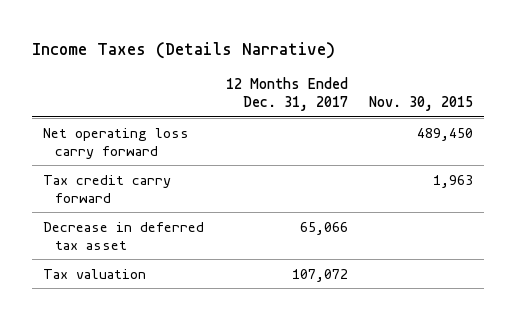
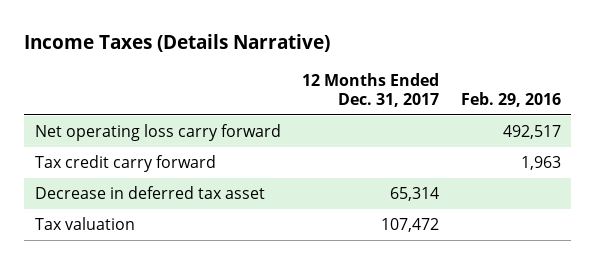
[369,96,474,112] Nov. 30, 2015 -> none
none -> [460,92,561,108] Feb. 29, 2016
[299,221,348,235] 65,066 -> [390,186,440,201] 65,314
[291,268,348,282] 107,072 -> [381,217,440,232] 107,472

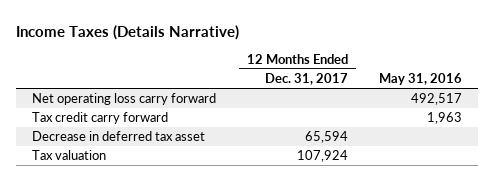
[460,92,561,108] Feb. 29, 2016 -> none
none -> [379,73,463,86] May 31, 2016
[390,186,440,201] 65,314 -> [305,131,349,144] 65,594
[381,217,440,232] 107,472 -> [297,150,349,163] 107,924

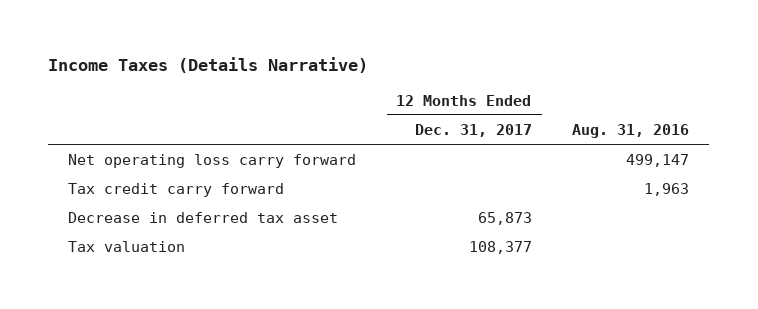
[379,73,463,86] May 31, 2016 -> none
none -> [572,124,690,139] Aug. 31, 2016
[305,131,349,144] 65,594 -> [477,212,532,226] 65,873
[297,150,349,163] 107,924 -> [468,241,532,255] 108,377

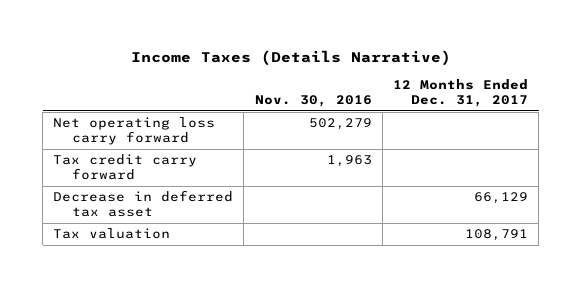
[572,124,690,139] Aug. 31, 2016 -> none
none -> [254,95,372,108] Nov. 30, 2016
[477,212,532,226] 65,873 -> [473,192,528,205] 66,129
[468,241,532,255] 108,377 -> [464,229,528,242] 108,791

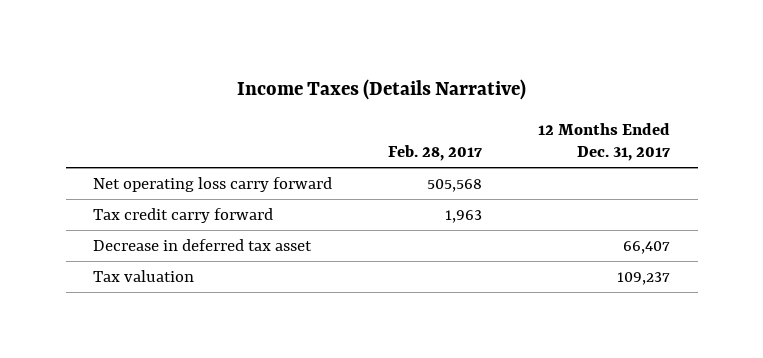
[254,95,372,108] Nov. 30, 2016 -> none
none -> [388,145,483,162] Feb. 28, 2017
[473,192,528,205] 66,129 -> [622,240,670,254] 66,407
[464,229,528,242] 108,791 -> [616,271,670,285] 109,237

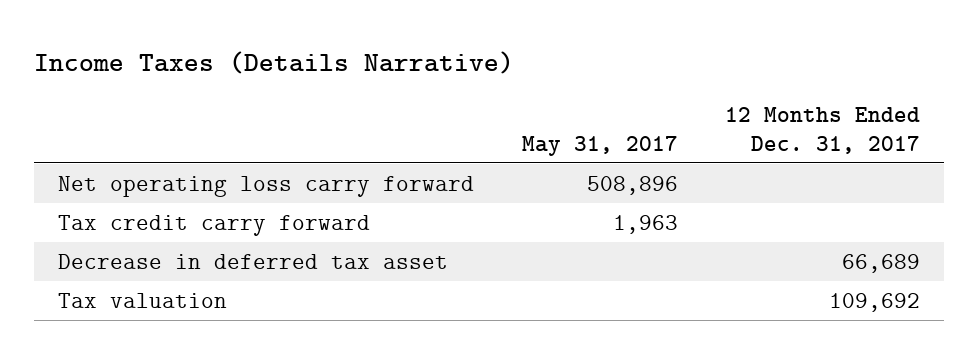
[388,145,483,162] Feb. 28, 2017 -> none
none -> [521,135,678,156] May 31, 2017
[622,240,670,254] 66,407 -> [842,253,921,273] 66,689
[616,271,670,285] 109,237 -> [829,292,921,312] 109,692

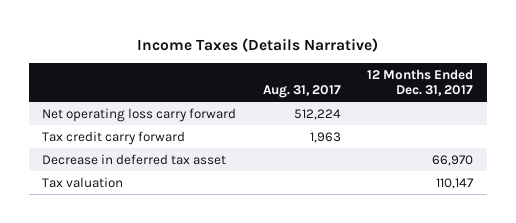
[521,135,678,156] May 31, 2017 -> none
none -> [262,85,341,99] Aug. 31, 2017
[842,253,921,273] 66,689 -> [432,154,474,166] 66,970
[829,292,921,312] 109,692 -> [436,177,475,189] 110,147

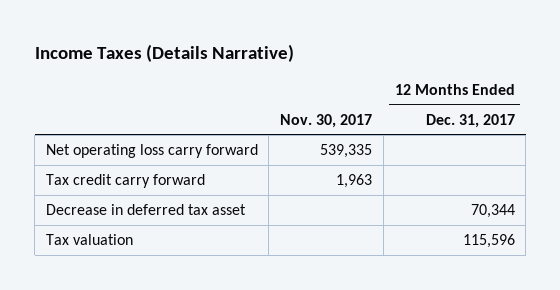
[262,85,341,99] Aug. 31, 2017 -> none
none -> [280,113,373,128] Nov. 30, 2017
[432,154,474,166] 66,970 -> [470,203,515,218] 70,344
[436,177,475,189] 110,147 -> [462,233,515,248] 115,596

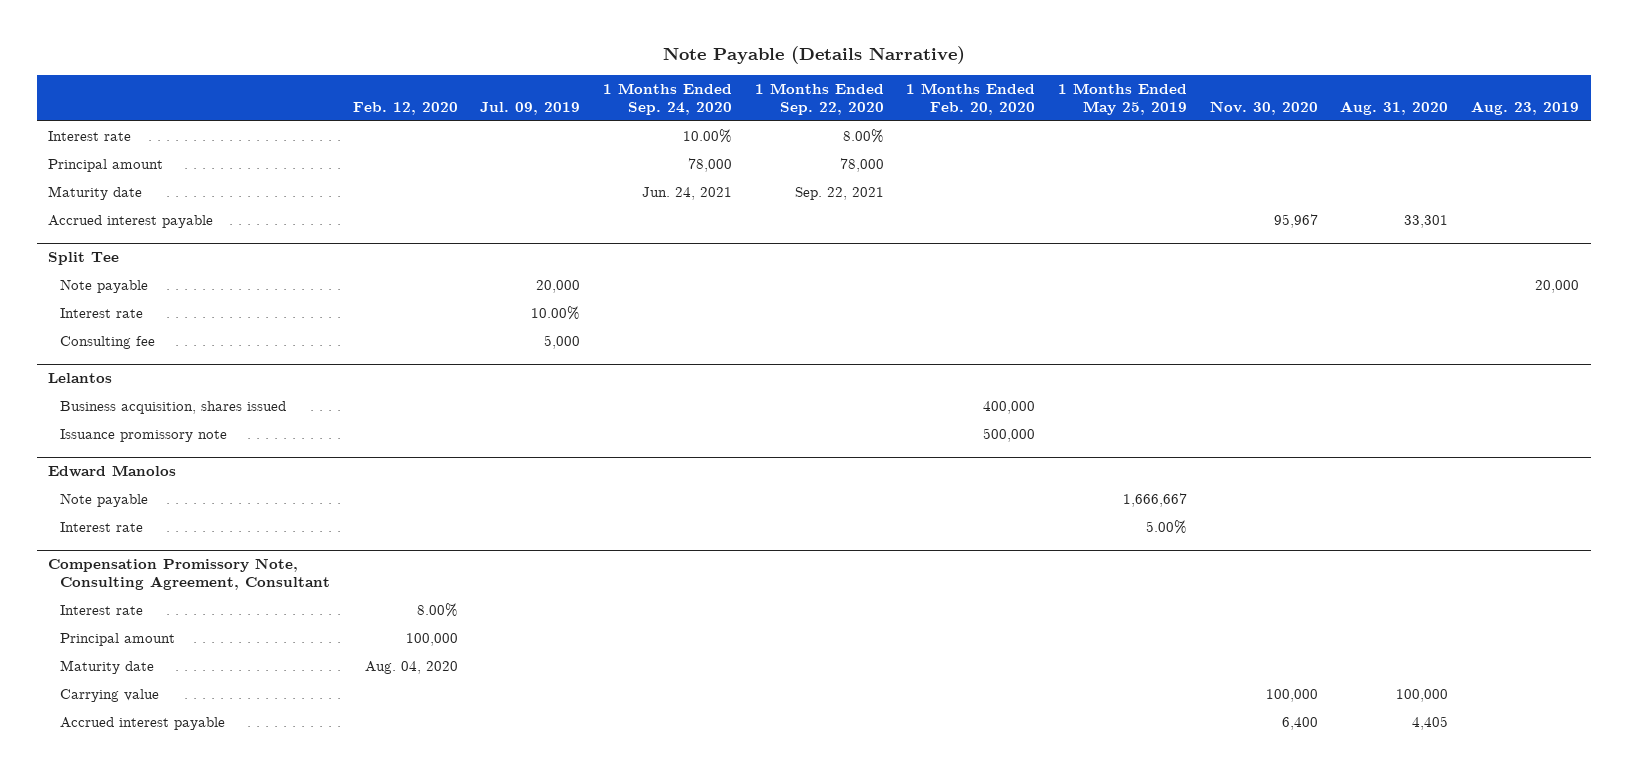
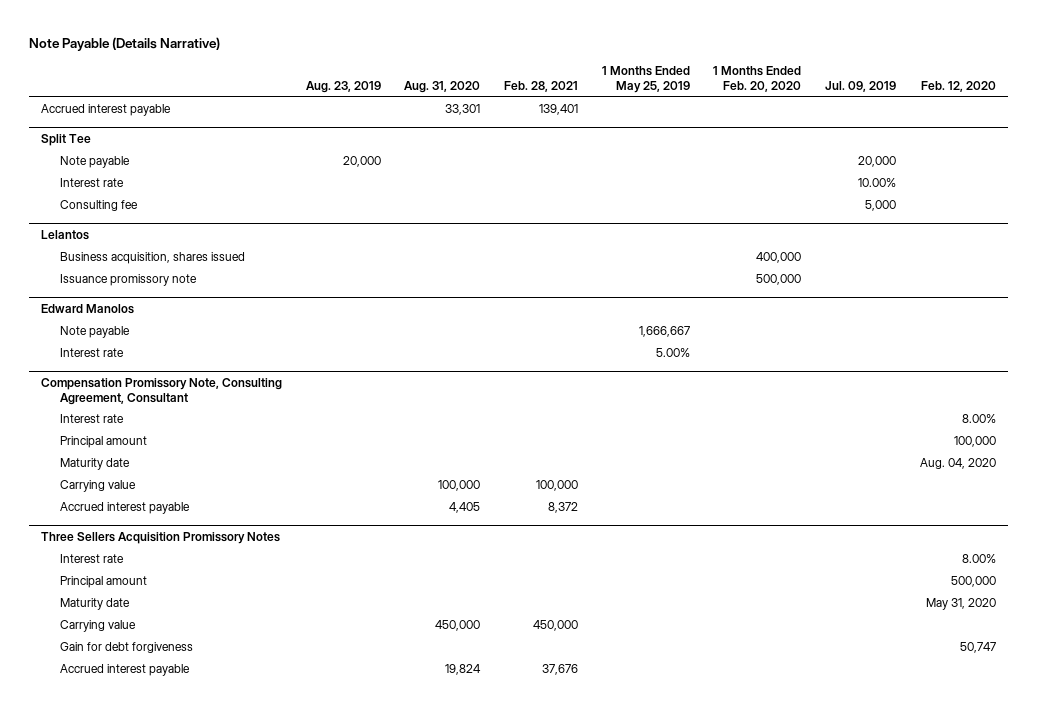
[603,83,733,116] 1 Months Ended Sep. 24, 2020 -> none
[754,83,884,116] 1 Months Ended Sep. 22, 2020 -> none
[1209,101,1318,116] Nov. 30, 2020 -> none
none -> [504,80,579,92] Feb. 28, 2021
[47,131,131,142] Interest rate -> none
[47,159,163,173] Principal amount -> none
[47,186,142,201] Maturity date -> none
none -> [41,531,281,544] Three Sellers Acquisition Promissory Notes
none -> [60,554,125,564] Interest rate
none -> [60,576,148,589] Principal amount
none -> [60,598,131,611] Maturity date
none -> [60,620,137,633] Carrying value
none -> [60,642,194,654] Gain for debt forgiveness
none -> [60,664,191,677] Accrued interest payable

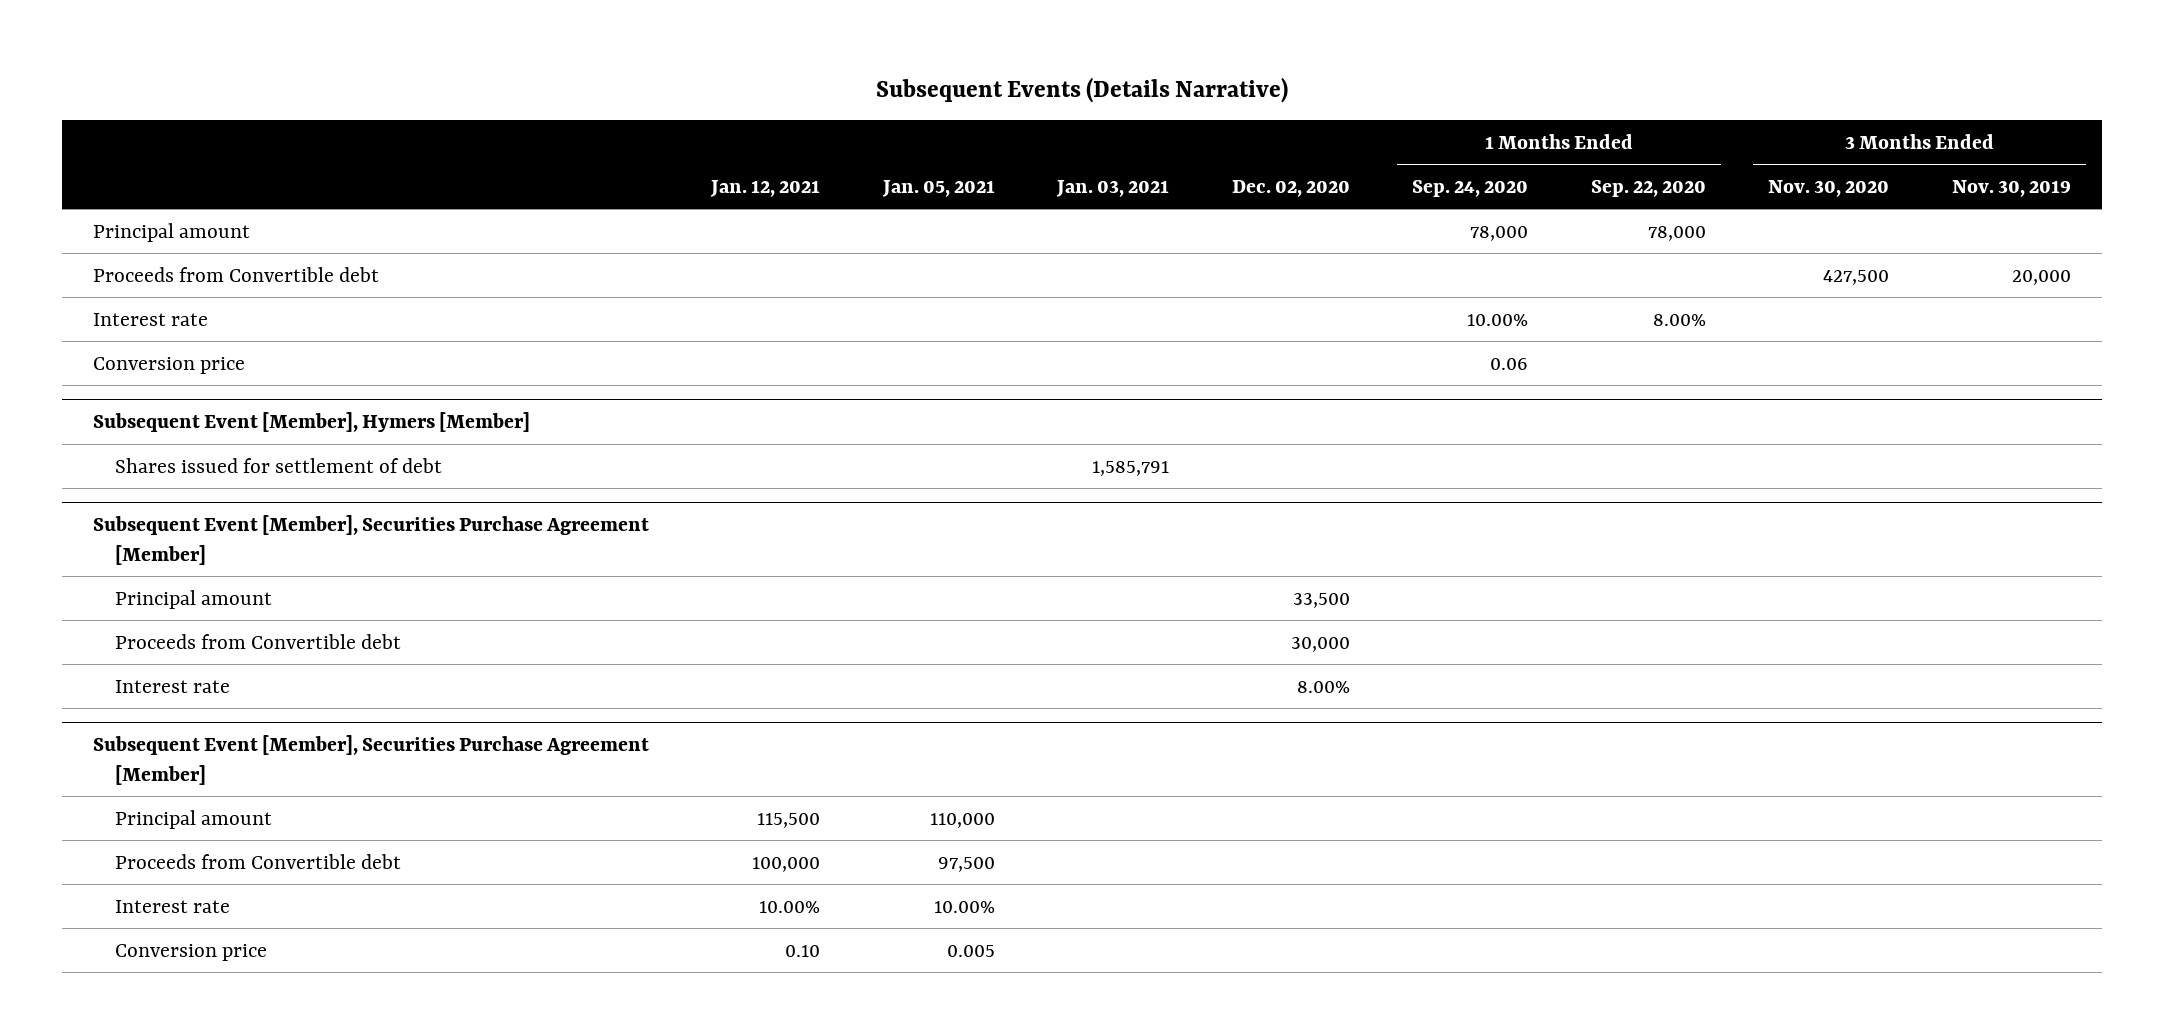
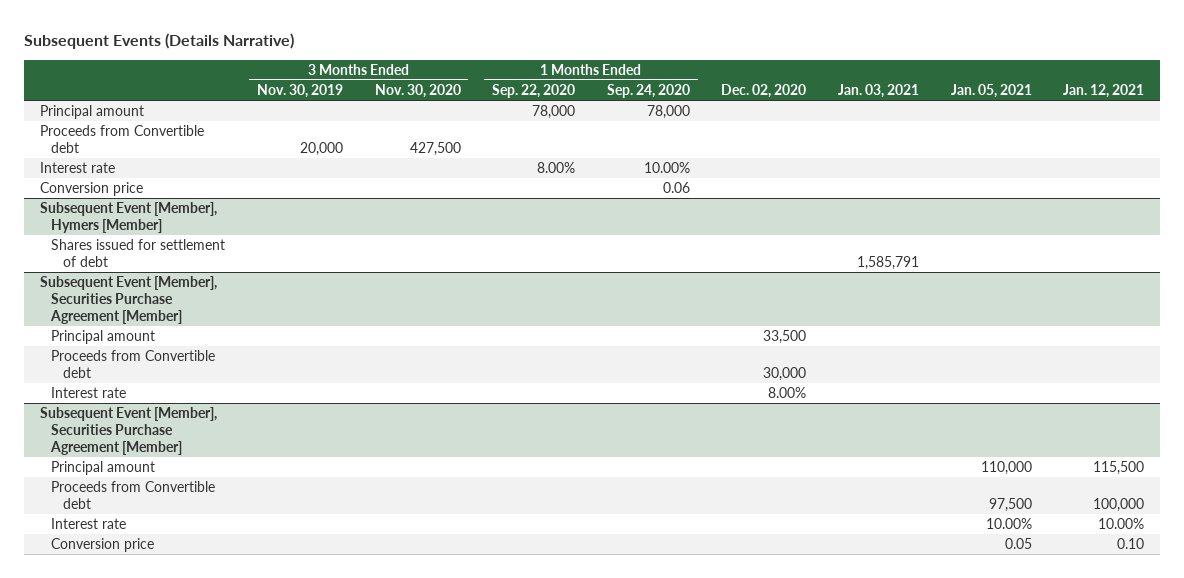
[946,944,995,957] 0.005 -> [1004,538,1032,550] 0.05

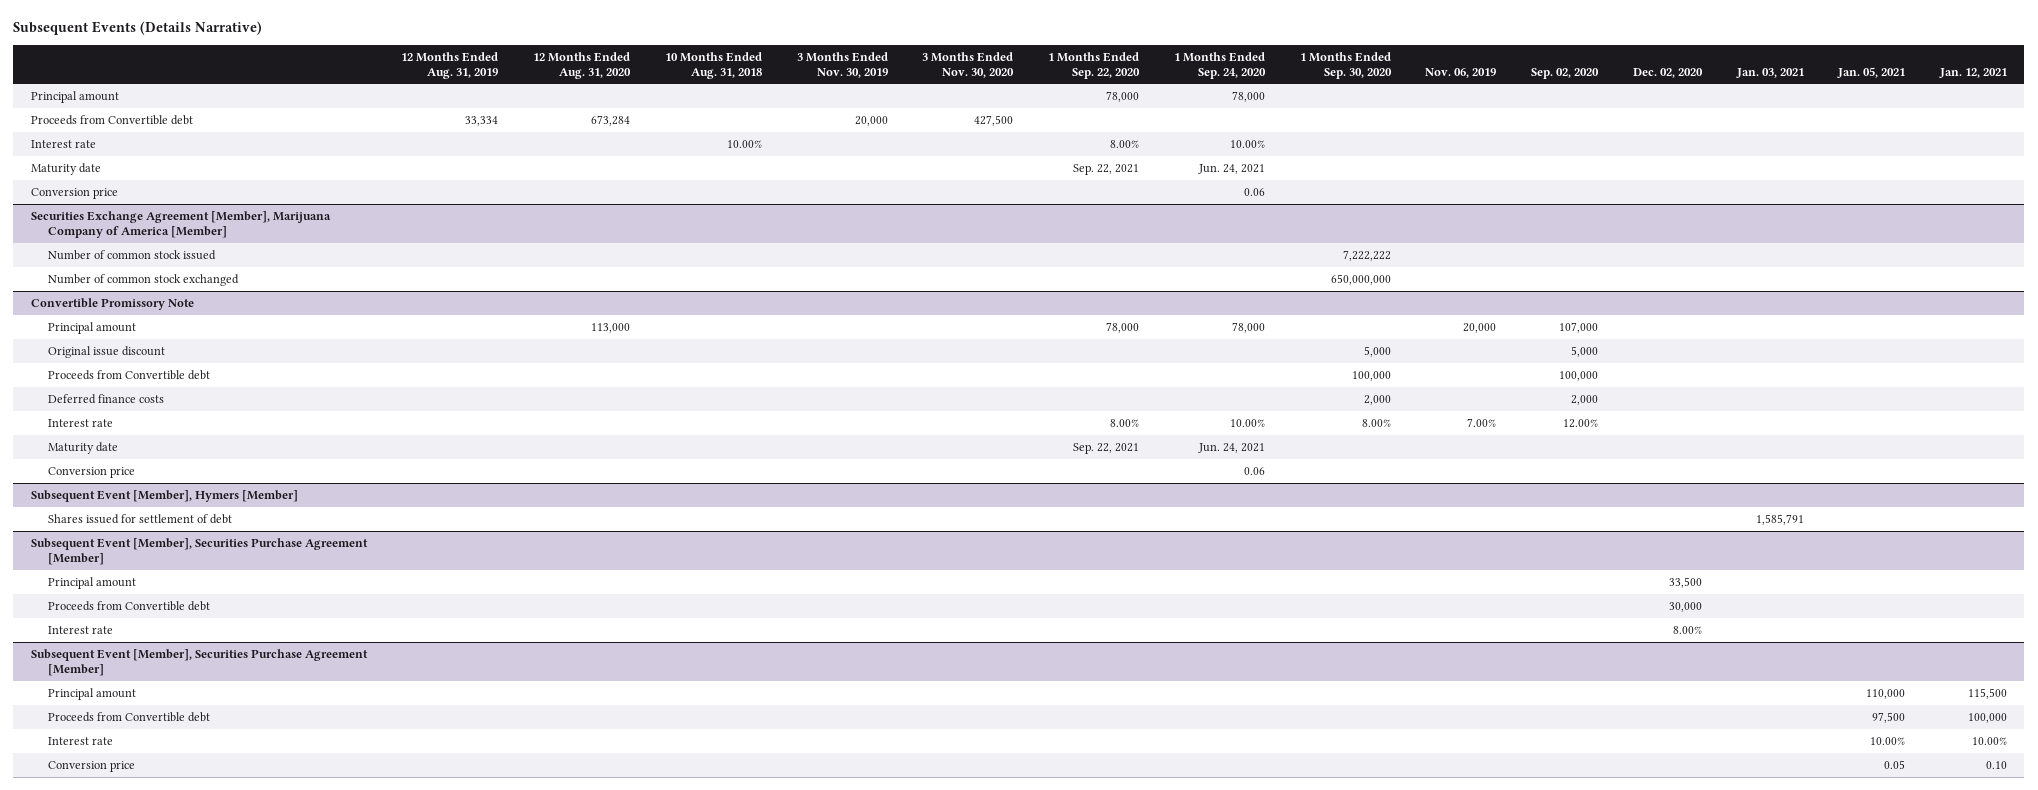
none -> [401,51,499,79] 12 Months Ended Aug. 31, 2019
none -> [533,51,632,79] 12 Months Ended Aug. 31, 2020
none -> [664,51,762,79] 10 Months Ended Aug. 31, 2018
none -> [1299,51,1392,79] 1 Months Ended Sep. 30, 2020
none -> [1425,67,1497,78] Nov. 06, 2019
none -> [1531,67,1600,79] Sep. 02, 2020
none -> [30,162,101,175] Maturity date
none -> [30,210,331,238] Securities Exchange Agreement [Member], Marijuana Company of America [Member]
none -> [47,249,216,260] Number of common stock issued
none -> [47,273,239,286] Number of common stock exchanged
none -> [30,297,194,310] Convertible Promissory Note
none -> [47,321,136,334] Principal amount
none -> [47,345,165,358] Original issue discount
none -> [47,369,210,380] Proceeds from Convertible debt
none -> [47,393,164,404] Deferred finance costs
none -> [47,418,113,427] Interest rate
none -> [47,441,118,454] Maturity date
none -> [47,466,135,478] Conversion price

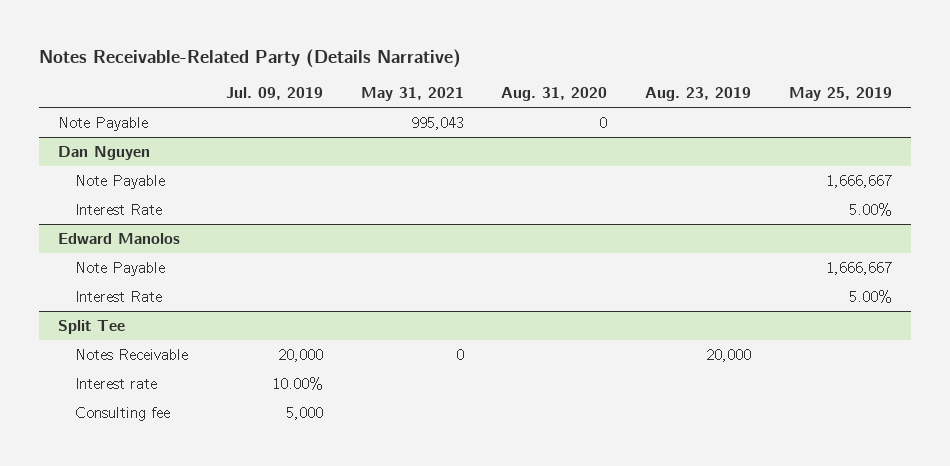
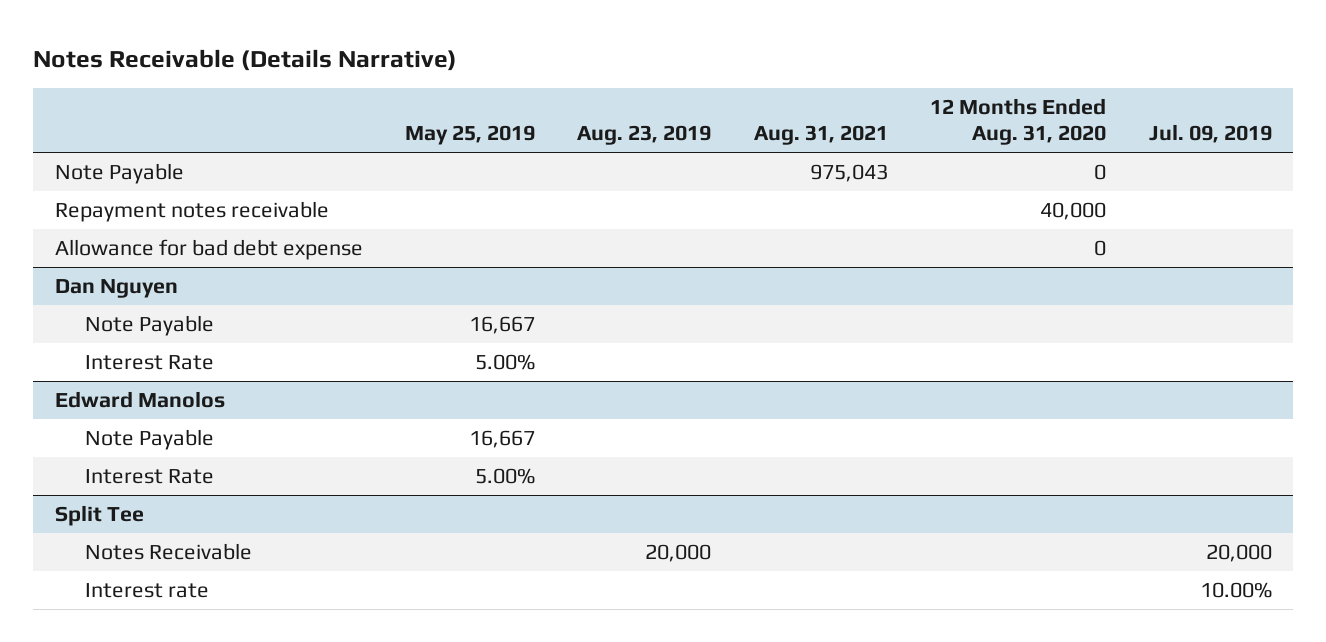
[39,49,462,69] Notes Receivable-Related Party (Details Narrative) -> [33,48,458,71] Notes Receivable (Details Narrative)
[360,87,464,102] May 31, 2021 -> none
[501,87,608,102] Aug. 31, 2020 -> none
none -> [753,125,888,146] Aug. 31, 2021
none -> [930,97,1107,146] 12 Months Ended Aug. 31, 2020
none -> [54,200,329,222] Repayment notes receivable
none -> [54,238,363,260] Allowance for bad debt expense
[825,174,892,188] 1,666,667 -> [469,315,536,334] 16,667
[825,261,892,275] 1,666,667 -> [469,429,536,448] 16,667
[75,406,171,421] Consulting fee -> none

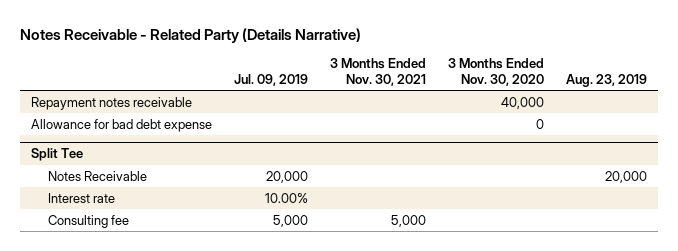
[33,48,458,71] Notes Receivable (Details Narrative) -> [19,27,361,43] Notes Receivable - Related Party (Details Narrative)
[405,125,536,146] May 25, 2019 -> none
[753,125,888,146] Aug. 31, 2021 -> none
[930,97,1107,146] 12 Months Ended Aug. 31, 2020 -> none
none -> [330,58,427,86] 3 Months Ended Nov. 30, 2021
none -> [448,58,545,86] 3 Months Ended Nov. 30, 2020
[54,162,184,184] Note Payable -> none
[54,278,178,298] Dan Nguyen -> none
[84,314,214,336] Note Payable -> none
[84,354,214,370] Interest Rate -> none
[54,390,225,408] Edward Manolos -> none
[84,428,214,450] Note Payable -> none
[84,468,214,484] Interest Rate -> none
none -> [48,214,130,228] Consulting fee

